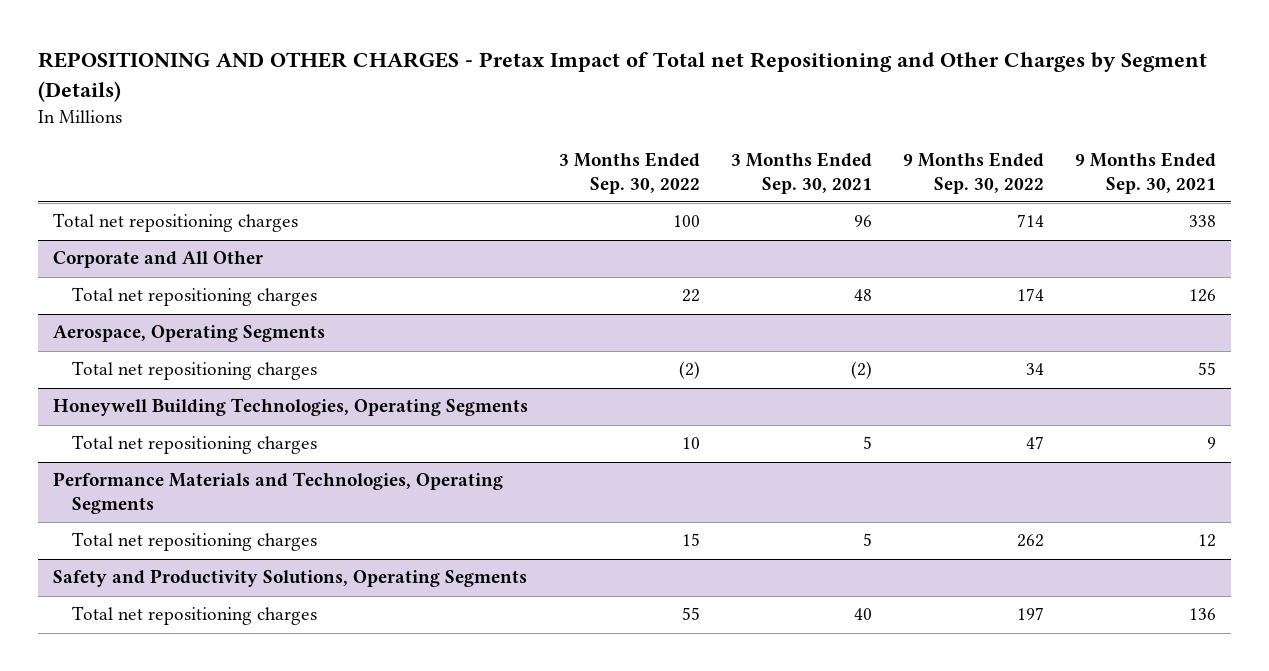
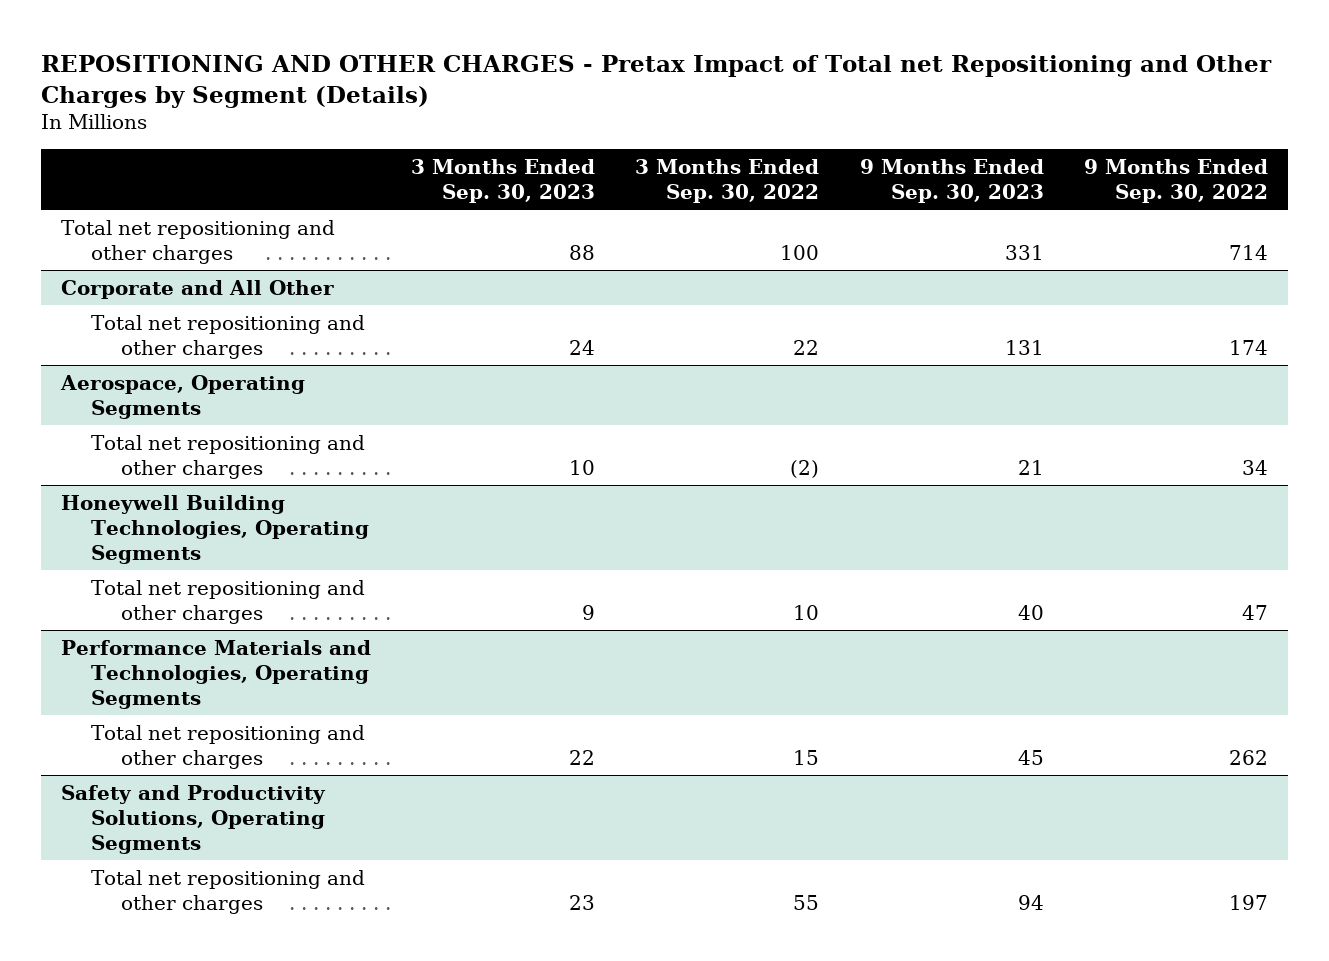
[730,152,872,194] 3 Months Ended Sep. 30, 2021 -> none
[1074,152,1216,194] 9 Months Ended Sep. 30, 2021 -> none
none -> [411,159,596,204] 3 Months Ended Sep. 30, 2023
none -> [859,159,1044,204] 9 Months Ended Sep. 30, 2023
[53,213,299,233] Total net repositioning charges -> [61,219,336,264] Total net repositioning and other charges
[72,287,318,307] Total net repositioning charges -> [91,314,366,359] Total net repositioning and other charges
[72,361,318,381] Total net repositioning charges -> [91,434,366,479] Total net repositioning and other charges
[72,435,318,455] Total net repositioning charges -> [91,579,366,624] Total net repositioning and other charges
[72,532,318,552] Total net repositioning charges -> [91,724,366,769] Total net repositioning and other charges
[72,606,318,626] Total net repositioning charges -> [91,869,366,914] Total net repositioning and other charges

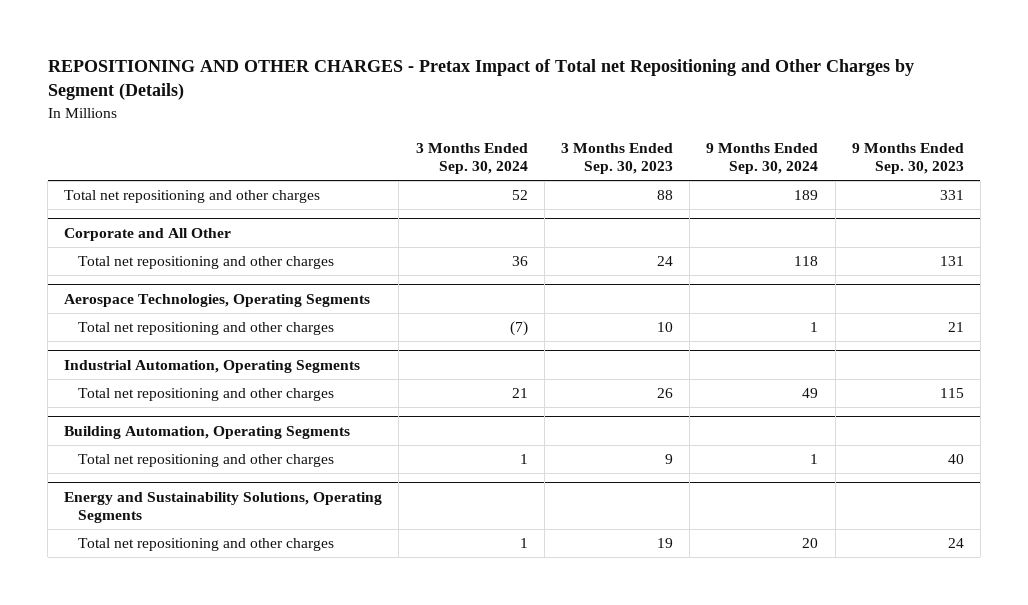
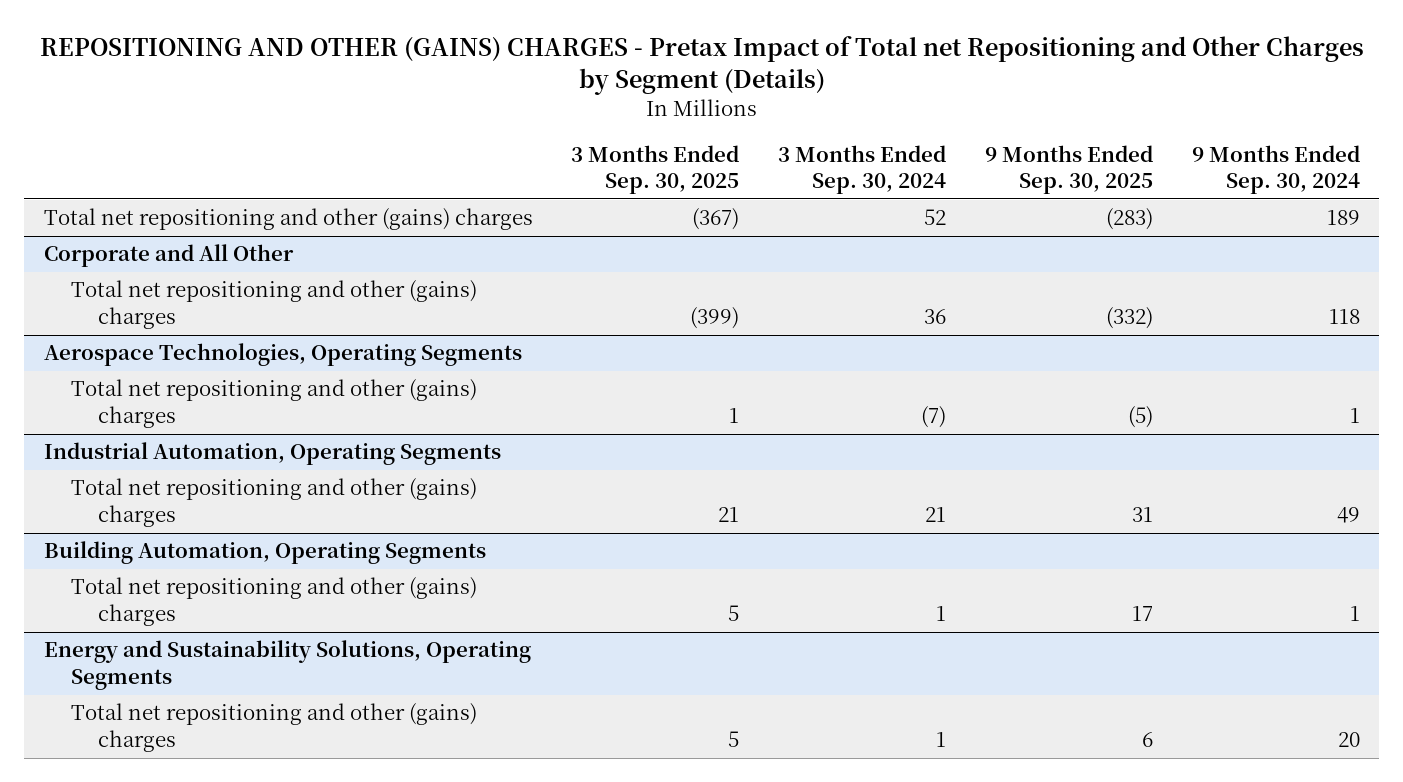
[47,58,914,101] REPOSITIONING AND OTHER CHARGES - Pretax Impact of Total net Repositioning and Other Charges by Segment (Details) -> [39,36,1364,95] REPOSITIONING AND OTHER (GAINS) CHARGES - Pretax Impact of Total net Repositioning and Other Charges by Segment (Details)
[561,142,674,175] 3 Months Ended Sep. 30, 2023 -> none
[851,142,964,175] 9 Months Ended Sep. 30, 2023 -> none
none -> [571,144,740,195] 3 Months Ended Sep. 30, 2025
none -> [985,144,1154,195] 9 Months Ended Sep. 30, 2025
[64,190,321,204] Total net repositioning and other charges -> [43,208,533,231] Total net repositioning and other (gains) charges
[77,256,334,270] Total net repositioning and other charges -> [70,280,477,330] Total net repositioning and other (gains) charges
[77,322,334,336] Total net repositioning and other charges -> [70,379,477,429] Total net repositioning and other (gains) charges
[77,388,334,402] Total net repositioning and other charges -> [70,478,477,528] Total net repositioning and other (gains) charges
[77,454,334,468] Total net repositioning and other charges -> [70,577,477,627] Total net repositioning and other (gains) charges
[77,538,334,552] Total net repositioning and other charges -> [70,703,477,753] Total net repositioning and other (gains) charges

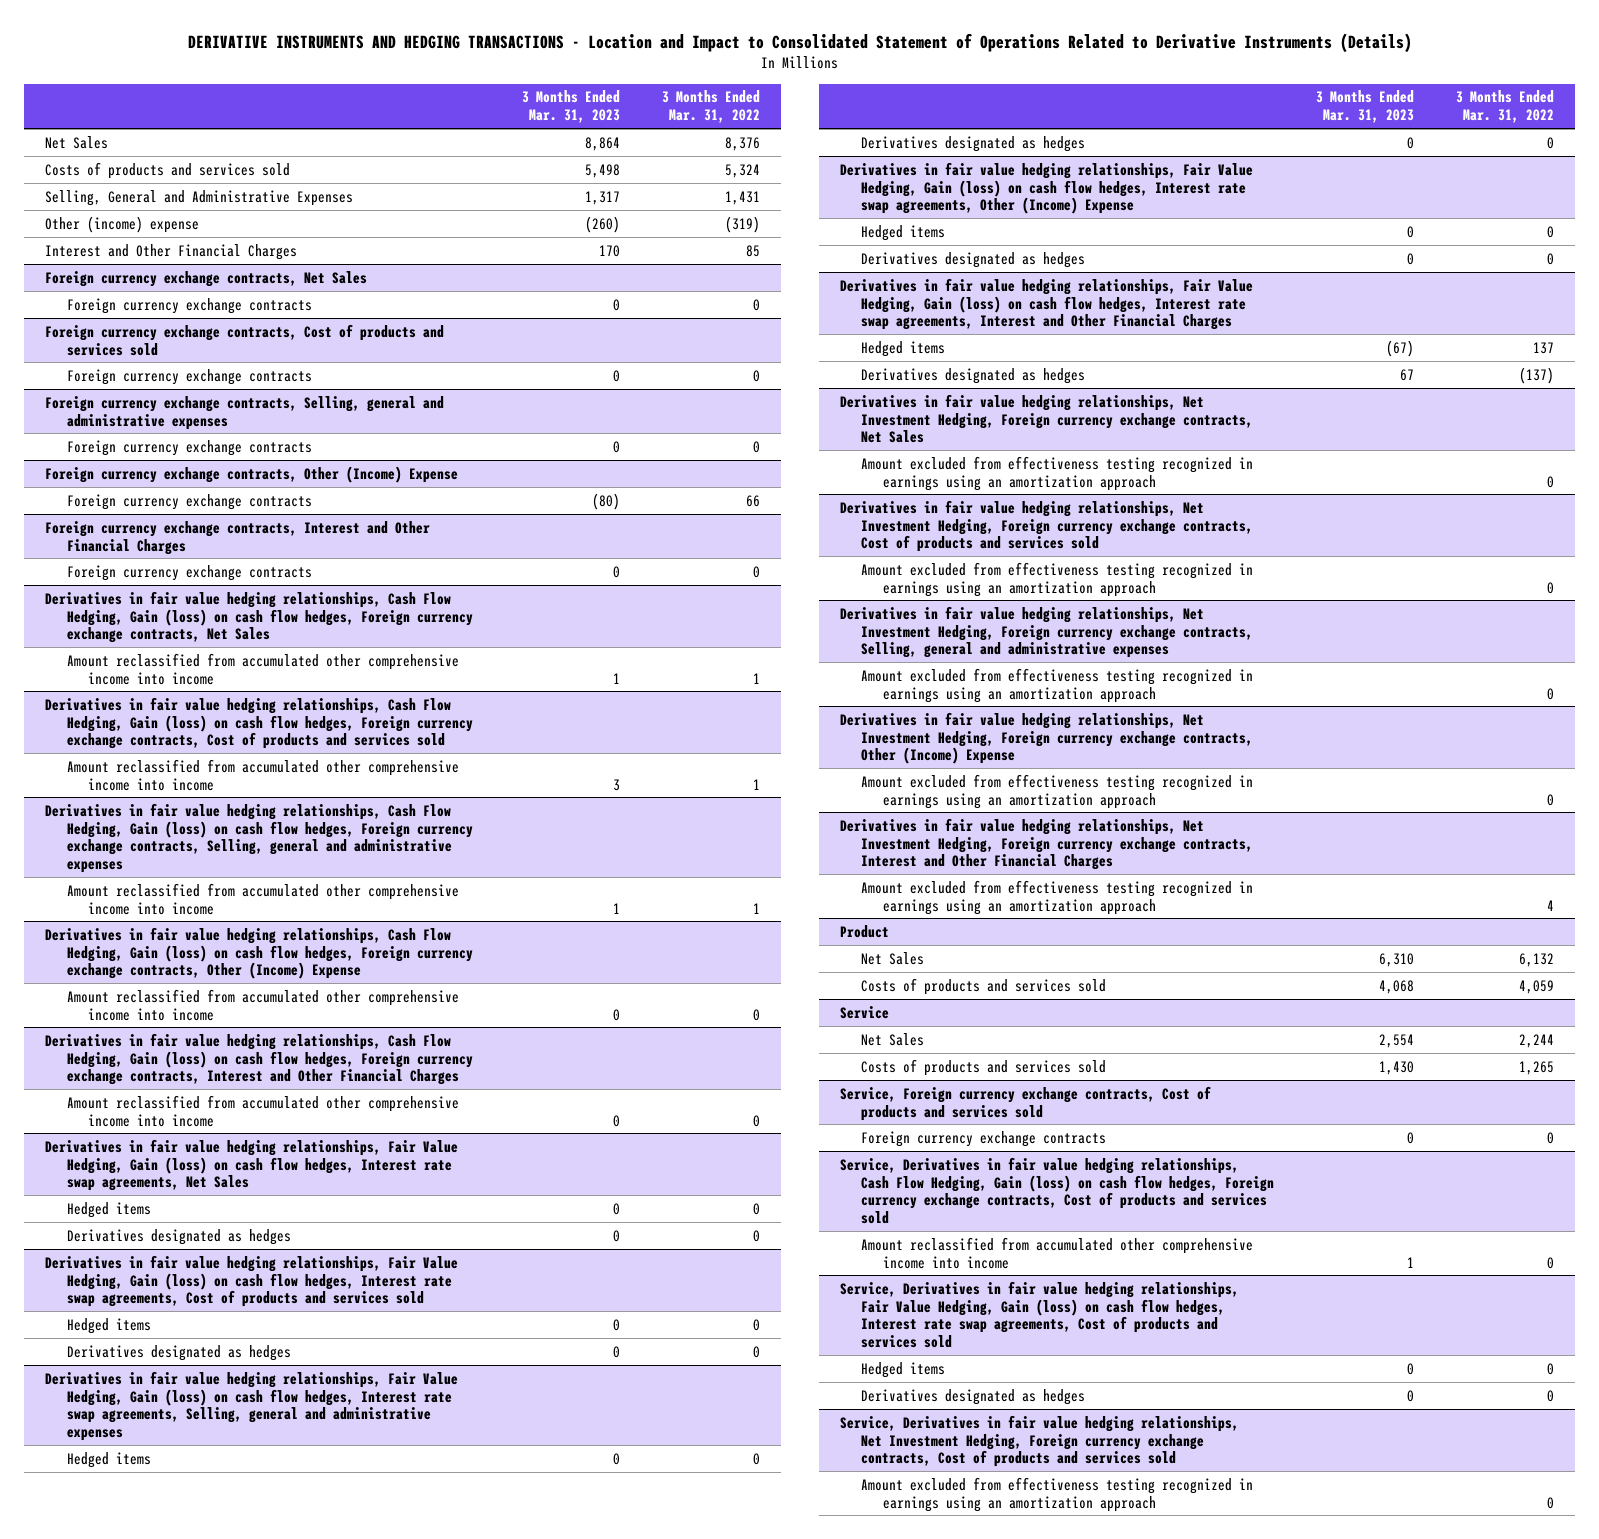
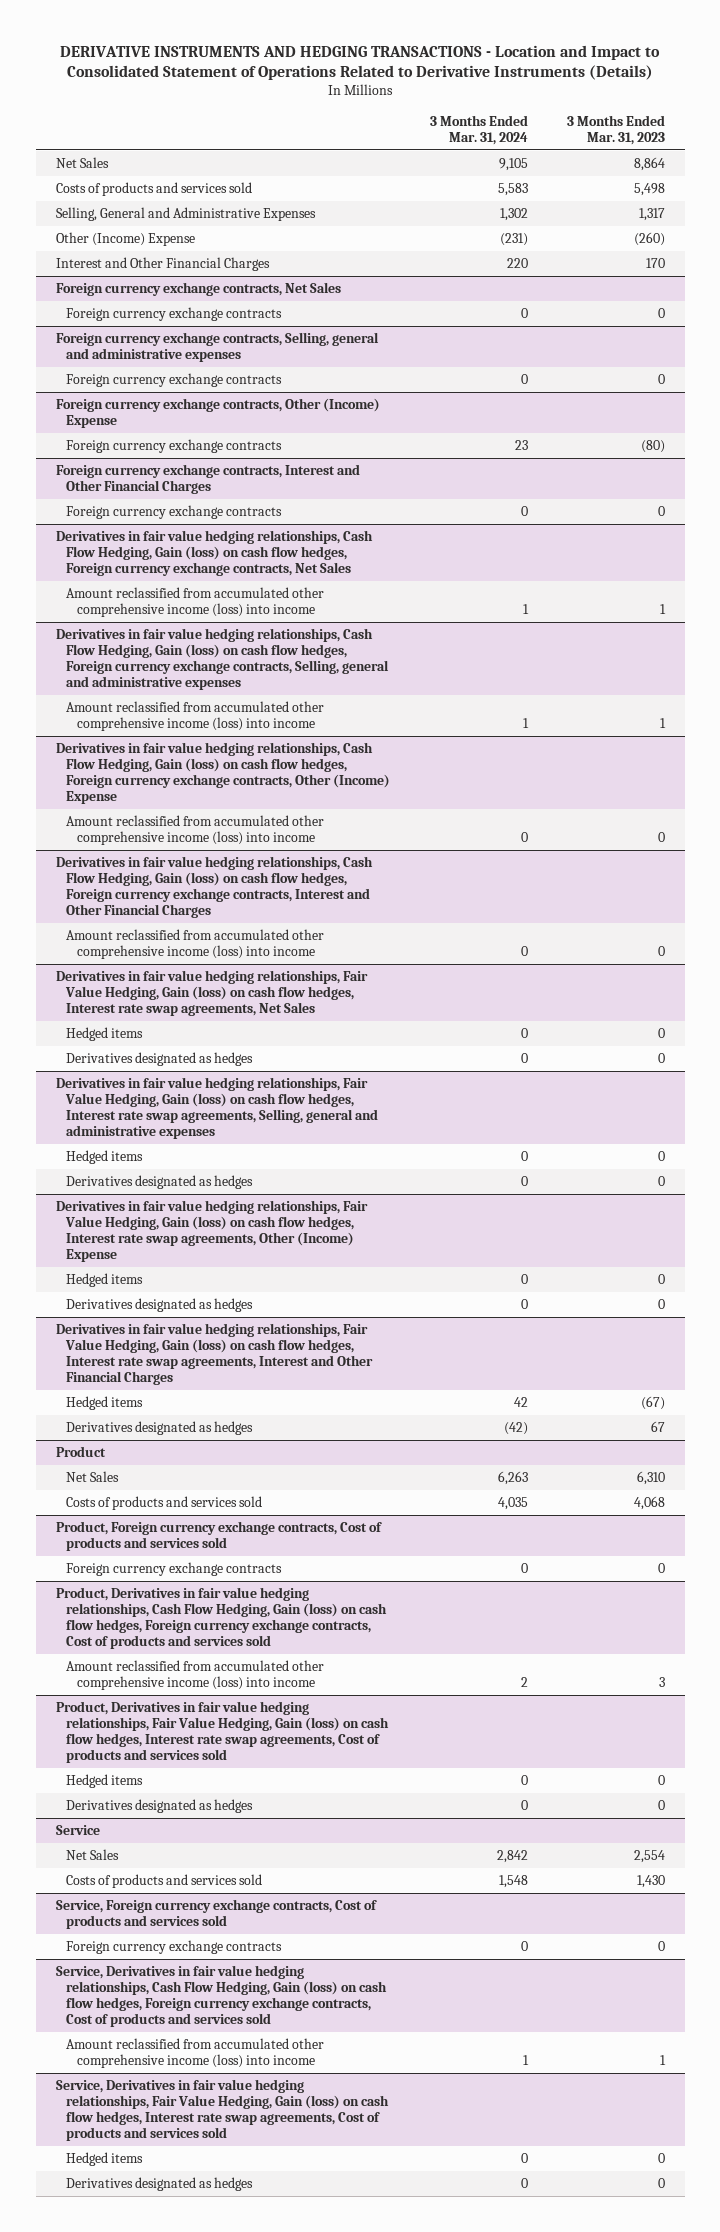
[661,90,760,124] 3 Months Ended Mar. 31, 2022 -> none
none -> [429,114,528,145] 3 Months Ended Mar. 31, 2024
[45,215,200,233] Other (income) expense -> [55,231,195,246] Other (Income) Expense
[45,323,445,356] Foreign currency exchange contracts, Cost of products and services sold -> none
[66,368,312,385] Foreign currency exchange contracts -> none
[45,696,473,750] Derivatives in fair value hedging relationships, Cash Flow Hedging, Gain (loss) on cash flow hedges, Foreign currency exchange contracts, Cost of products and services sold -> none
[66,758,459,791] Amount reclassified from accumulated other comprehensive income into income -> none
[66,652,459,685] Amount reclassified from accumulated other comprehensive income into income -> [66,586,325,617] Amount reclassified from accumulated other comprehensive income (loss) into income
[66,882,459,915] Amount reclassified from accumulated other comprehensive income into income -> [66,700,325,731] Amount reclassified from accumulated other comprehensive income (loss) into income
[66,988,459,1021] Amount reclassified from accumulated other comprehensive income into income -> [66,814,325,845] Amount reclassified from accumulated other comprehensive income (loss) into income
[66,1094,459,1127] Amount reclassified from accumulated other comprehensive income into income -> [66,928,325,959] Amount reclassified from accumulated other comprehensive income (loss) into income
[45,1254,459,1308] Derivatives in fair value hedging relationships, Fair Value Hedging, Gain (loss) on cash flow hedges, Interest rate swap agreements, Cost of products and services sold -> none
[66,1317,151,1334] Hedged items -> none
[66,1344,291,1361] Derivatives designated as hedges -> none
[839,393,1254,444] Derivatives in fair value hedging relationships, Net Investment Hedging, Foreign currency exchange contracts, Net Sales -> none
[861,455,1254,491] Amount excluded from effectiveness testing recognized in earnings using an amortization approach -> none
[839,499,1254,553] Derivatives in fair value hedging relationships, Net Investment Hedging, Foreign currency exchange contracts, Cost of products and services sold -> none
[861,561,1254,597] Amount excluded from effectiveness testing recognized in earnings using an amortization approach -> none
[839,605,1254,659] Derivatives in fair value hedging relationships, Net Investment Hedging, Foreign currency exchange contracts, Selling, general and administrative expenses -> none
[861,667,1254,703] Amount excluded from effectiveness testing recognized in earnings using an amortization approach -> none
[839,711,1254,765] Derivatives in fair value hedging relationships, Net Investment Hedging, Foreign currency exchange contracts, Other (Income) Expense -> none
[861,773,1254,809] Amount excluded from effectiveness testing recognized in earnings using an amortization approach -> none
[839,817,1254,871] Derivatives in fair value hedging relationships, Net Investment Hedging, Foreign currency exchange contracts, Interest and Other Financial Charges -> none
[861,879,1254,915] Amount excluded from effectiveness testing recognized in earnings using an amortization approach -> none
none -> [55,1520,382,1551] Product, Foreign currency exchange contracts, Cost of products and services sold
none -> [66,1561,283,1576] Foreign currency exchange contracts
none -> [55,1586,388,1650] Product, Derivatives in fair value hedging relationships, Cash Flow Hedging, Gain (loss) on cash flow hedges, Foreign currency exchange contracts, Cost of products and services sold
none -> [66,1659,325,1690] Amount reclassified from accumulated other comprehensive income (loss) into income
none -> [55,1700,390,1764] Product, Derivatives in fair value hedging relationships, Fair Value Hedging, Gain (loss) on cash flow hedges, Interest rate swap agreements, Cost of products and services sold
none -> [66,1773,144,1788] Hedged items
none -> [66,1798,254,1813] Derivatives designated as hedges
[861,1236,1254,1269] Amount reclassified from accumulated other comprehensive income into income -> [66,2037,325,2068] Amount reclassified from accumulated other comprehensive income (loss) into income
[839,1414,1239,1468] Service, Derivatives in fair value hedging relationships, Net Investment Hedging, Foreign currency exchange contracts, Cost of products and services sold -> none
[861,1476,1254,1512] Amount excluded from effectiveness testing recognized in earnings using an amortization approach -> none

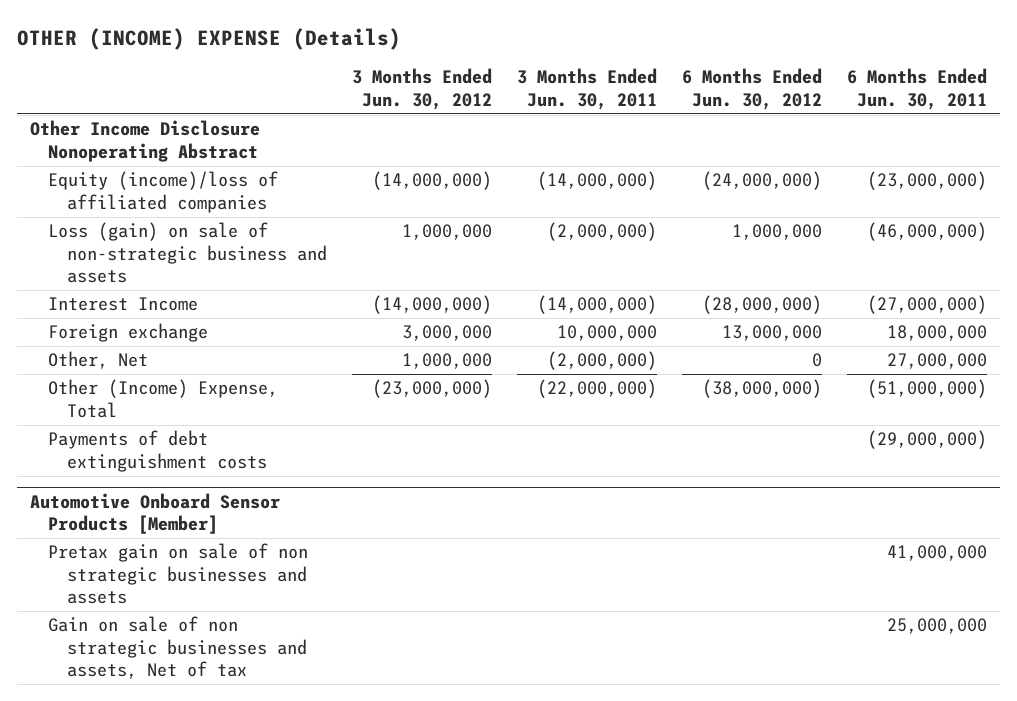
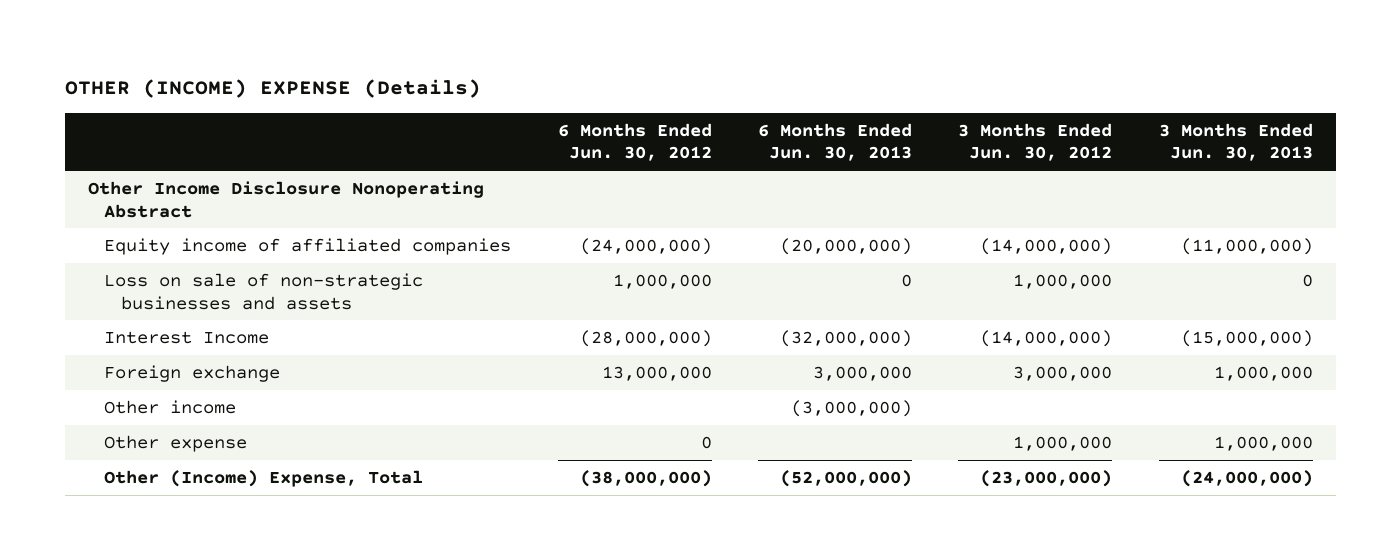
[516,68,657,110] 3 Months Ended Jun. 30, 2011 -> none
[847,68,988,110] 6 Months Ended Jun. 30, 2011 -> none
none -> [757,122,912,162] 6 Months Ended Jun. 30, 2013
none -> [1158,122,1313,162] 3 Months Ended Jun. 30, 2013
[48,171,279,213] Equity (income)/loss of affiliated companies -> [104,237,512,255] Equity income of affiliated companies
[48,222,327,284] Loss (gain) on sale of non-strategic business and assets -> [104,272,424,310] Loss on sale of non-strategic businesses and assets
none -> [104,399,237,414] Other income
[48,351,149,370] Other, Net -> [104,434,248,452] Other expense
[48,430,267,472] Payments of debt extinguishment costs -> none
[29,492,280,534] Automotive Onboard Sensor Products [Member] -> none
[48,543,309,605] Pretax gain on sale of non strategic businesses and assets -> none
[48,616,307,680] Gain on sale of non strategic businesses and assets, Net of tax -> none

